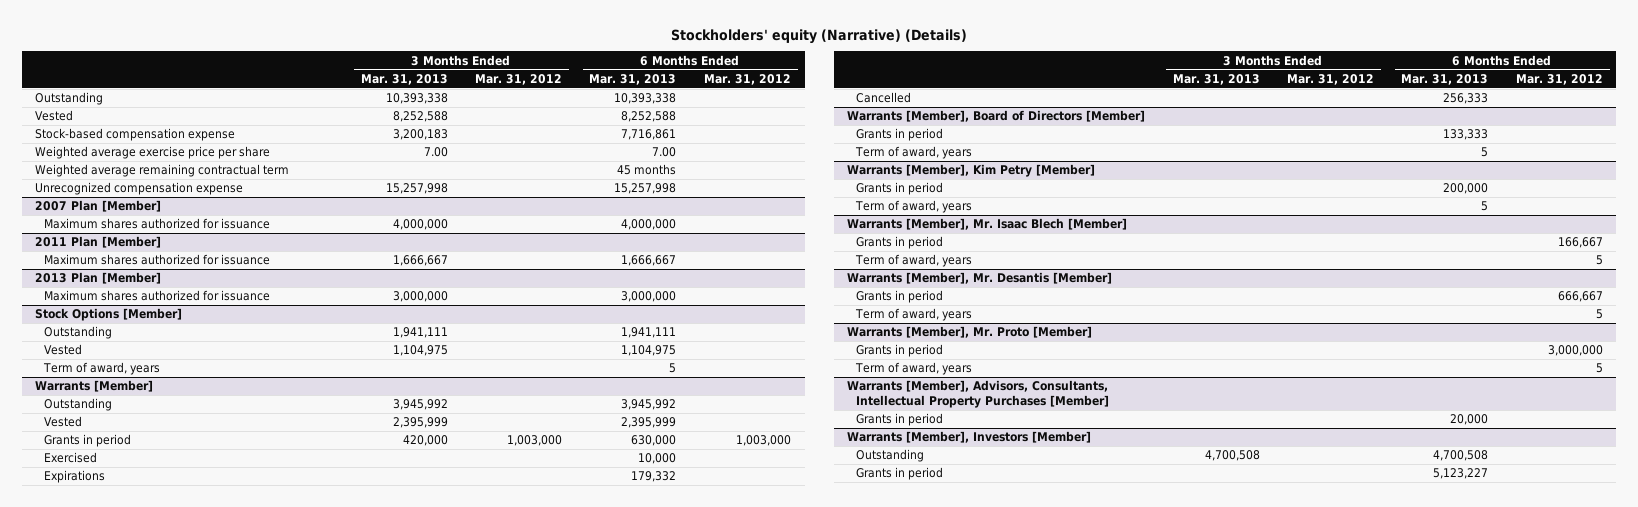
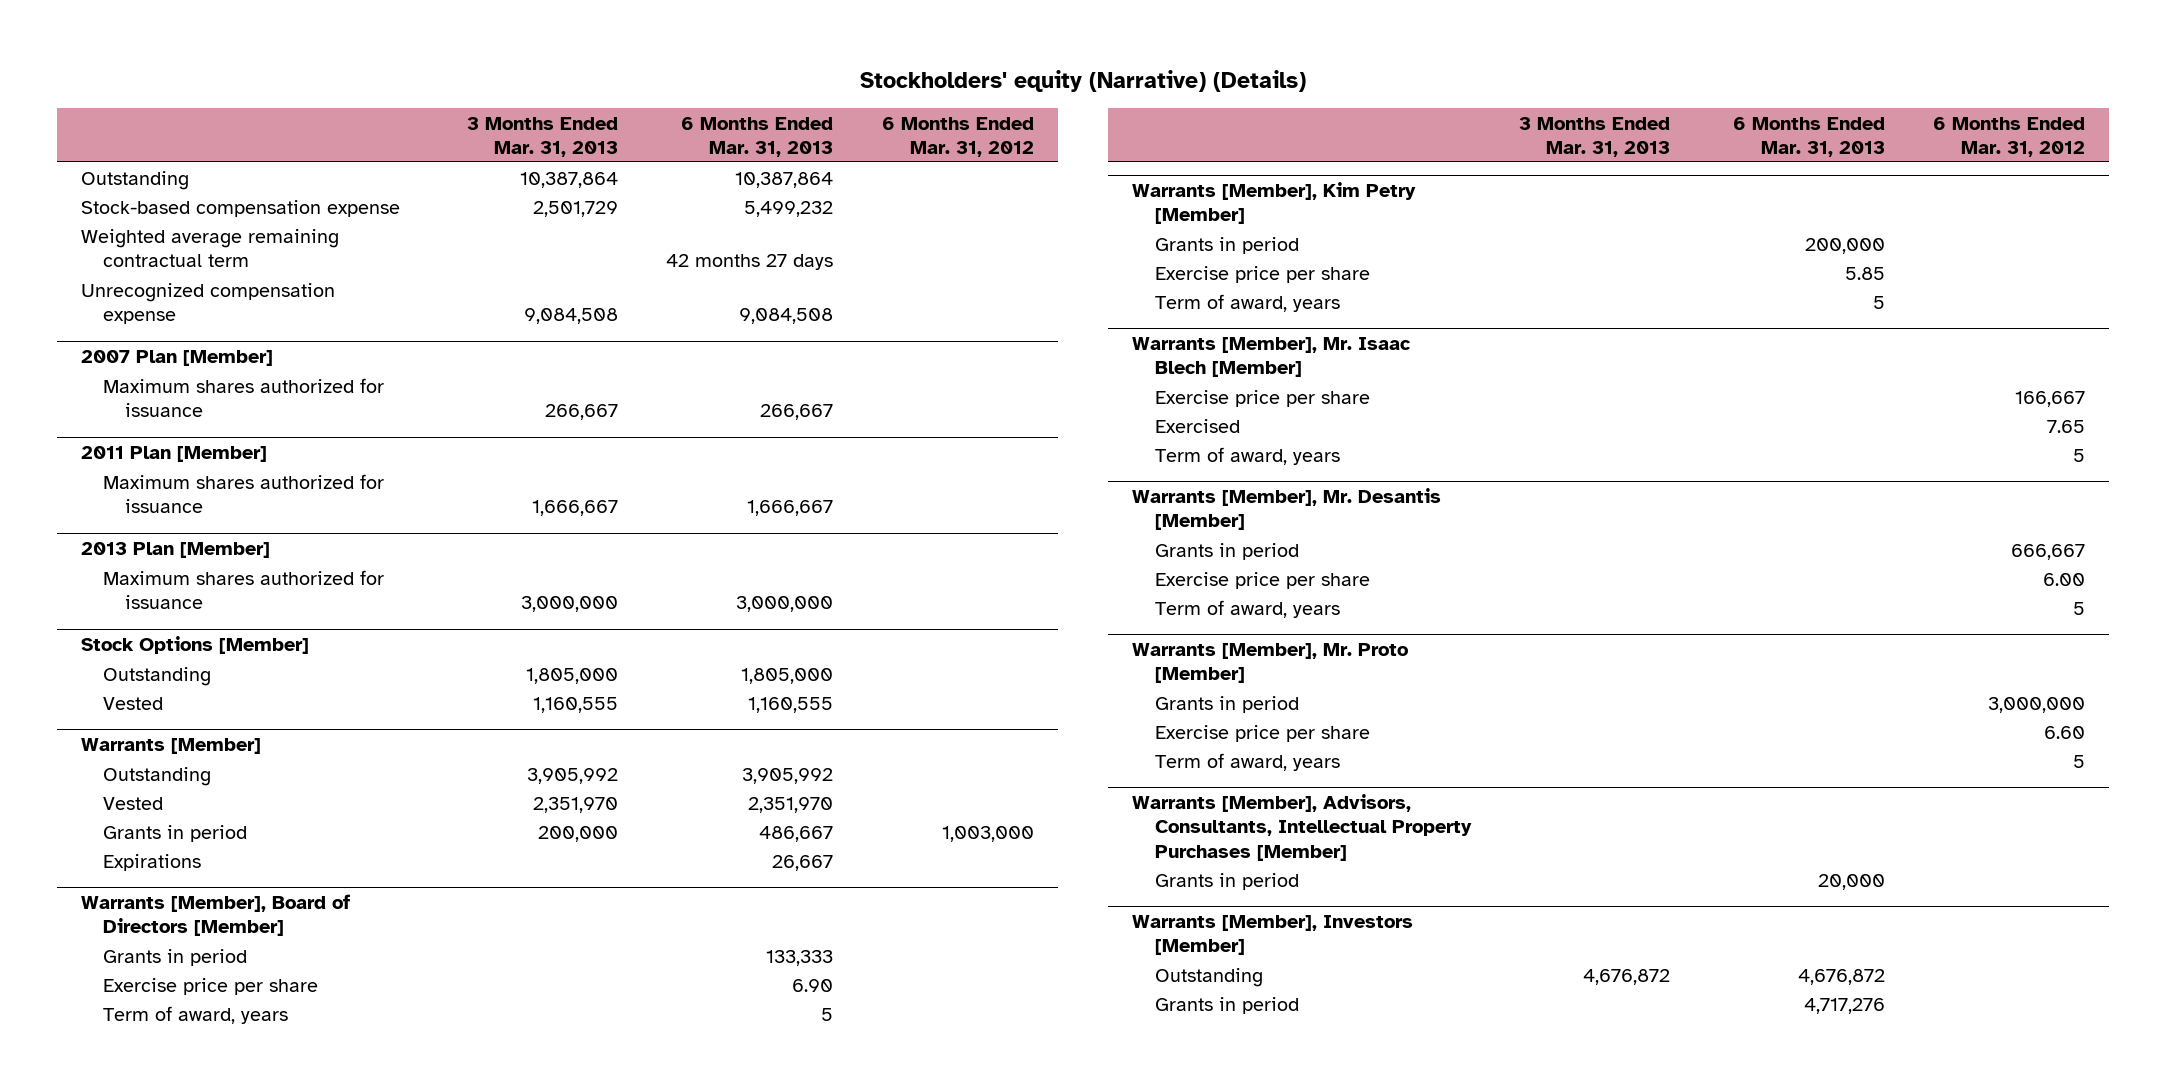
[475,73,563,85] Mar. 31, 2012 -> none
[35,110,74,122] Vested -> none
[35,146,271,160] Weighted average exercise price per share -> none
[385,93,448,105] 10,393,338 -> [520,171,619,188] 10,387,864
[614,93,677,105] 10,393,338 -> [735,171,834,188] 10,387,864
[392,129,448,141] 3,200,183 -> [533,200,619,217] 2,501,729
[621,129,677,141] 7,716,861 -> [744,200,834,217] 5,499,232
[617,164,677,176] 45 months -> [666,253,834,270] 42 months 27 days
[385,183,448,195] 15,257,998 -> [524,307,619,324] 9,084,508
[614,183,677,195] 15,257,998 -> [739,307,834,324] 9,084,508
[392,219,448,231] 4,000,000 -> [545,403,619,420] 266,667
[621,219,677,231] 4,000,000 -> [760,403,834,420] 266,667
[43,362,161,376] Term of award, years -> none
[392,327,448,339] 1,941,111 -> [526,667,619,684] 1,805,000
[621,327,677,339] 1,941,111 -> [741,667,834,684] 1,805,000
[392,345,448,357] 1,104,975 -> [533,696,619,713] 1,160,555
[621,345,677,357] 1,104,975 -> [748,696,834,713] 1,160,555
[44,452,98,464] Exercised -> none
[856,92,912,104] Cancelled -> none
[392,399,448,411] 3,945,992 -> [527,767,619,784] 3,905,992
[621,399,677,411] 3,945,992 -> [742,767,834,784] 3,905,992
[392,417,448,429] 2,395,999 -> [533,796,619,813] 2,351,970
[621,417,677,429] 2,395,999 -> [748,796,834,813] 2,351,970
[402,435,448,447] 420,000 -> [538,825,619,842] 200,000
[631,435,677,447] 630,000 -> [759,825,834,842] 486,667
[631,471,677,483] 179,332 -> [772,854,834,871] 26,667
none -> [103,977,319,995] Exercise price per share
none -> [1154,265,1370,283] Exercise price per share
[856,236,944,250] Grants in period -> [1154,389,1370,407] Exercise price per share
none -> [1154,418,1240,433] Exercised
none -> [1154,571,1370,589] Exercise price per share
none -> [1154,724,1370,742] Exercise price per share
[1204,450,1260,462] 4,700,508 -> [1582,968,1670,985] 4,676,872
[1433,450,1489,462] 4,700,508 -> [1797,968,1885,985] 4,676,872
[1433,468,1489,480] 5,123,227 -> [1803,997,1885,1014] 4,717,276

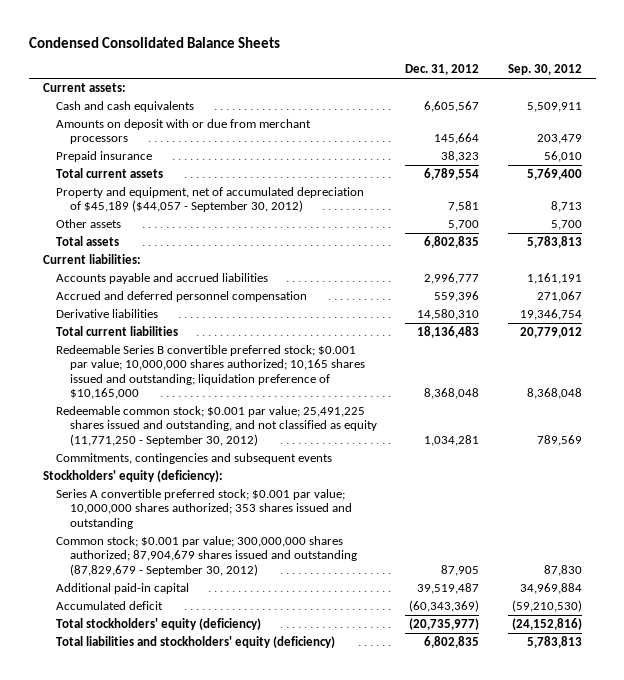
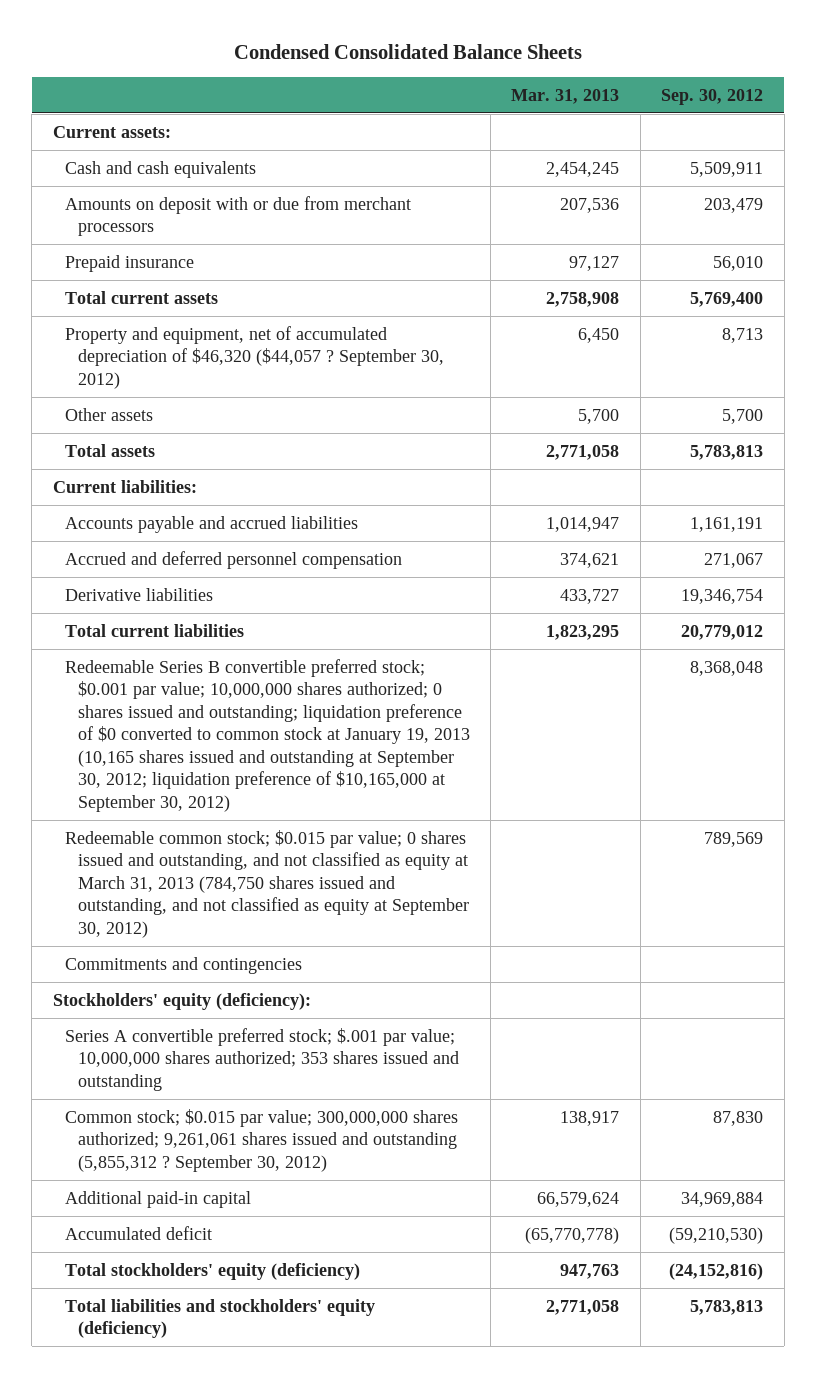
[405,64,480,76] Dec. 31, 2012 -> none
none -> [511,88,620,104] Mar. 31, 2013
[56,186,365,213] Property and equipment, net of accumulated depreciation of $45,189 ($44,057 - September 30, 2012) -> [65,325,444,389] Property and equipment, net of accumulated depreciation of $46,320 ($44,057 ? September 30, 2012)
[56,344,366,400] Redeemable Series B convertible preferred stock; $0.001 par value; 10,000,000 shares authorized; 10,165 shares issued and outstanding; liquidation preference of $10,165,000 -> [65,658,470,812] Redeemable Series B convertible preferred stock; $0.001 par value; 10,000,000 shares authorized; 0 shares issued and outstanding; liquidation preference of $0 converted to common stock at January 19, 2013 (10,165 shares issued and outstanding at September 30, 2012; liquidation preference of $10,165,000 at September 30, 2012)
[56,405,378,446] Redeemable common stock; $0.001 par value; 25,491,225 shares issued and outstanding, and not classified as equity (11,771,250 - September 30, 2012) -> [65,829,469,938] Redeemable common stock; $0.015 par value; 0 shares issued and outstanding, and not classified as equity at March 31, 2013 (784,750 shares issued and outstanding, and not classified as equity at September 30, 2012)
[56,452,333,464] Commitments, contingencies and subsequent events -> [65,956,303,974] Commitments and contingencies
[56,488,353,529] Series A convertible preferred stock; $0.001 par value; 10,000,000 shares authorized; 353 shares issued and outstanding -> [65,1027,459,1091] Series A convertible preferred stock; $.001 par value; 10,000,000 shares authorized; 353 shares issued and outstanding
[56,535,358,576] Common stock; $0.001 par value; 300,000,000 shares authorized; 87,904,679 shares issued and outstanding (87,829,679 - September 30, 2012) -> [65,1108,459,1172] Common stock; $0.015 par value; 300,000,000 shares authorized; 9,261,061 shares issued and outstanding (5,855,312 ? September 30, 2012)

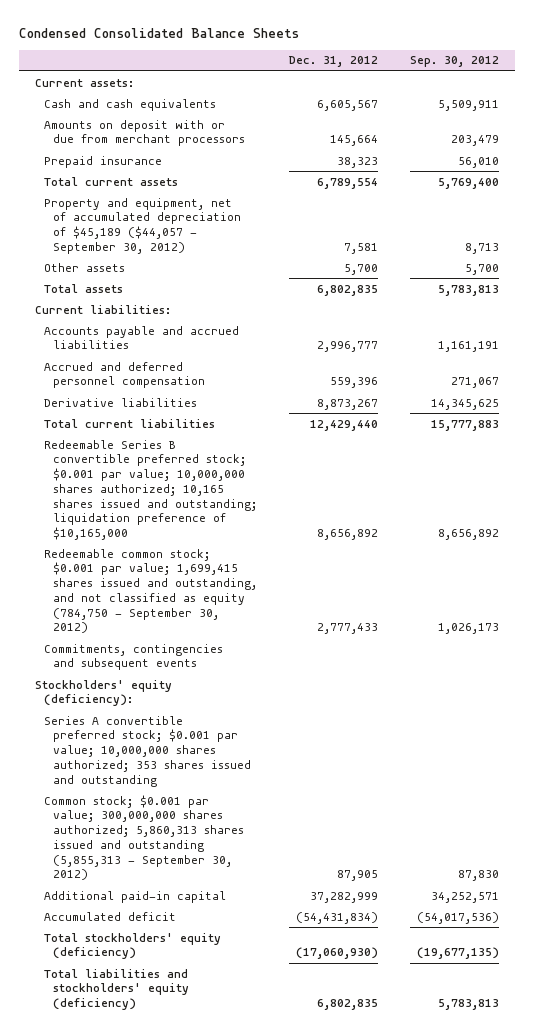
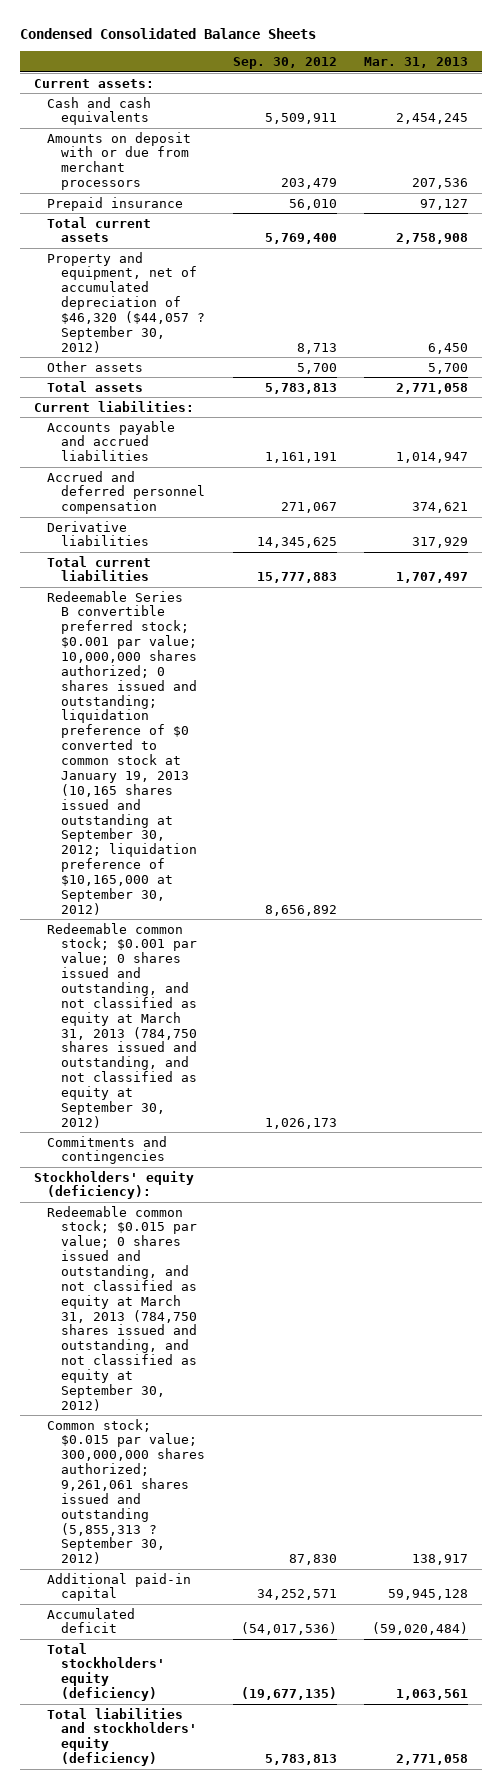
[289,56,379,68] Dec. 31, 2012 -> none
none -> [364,56,469,68] Mar. 31, 2013
[44,197,242,254] Property and equipment, net of accumulated depreciation of $45,189 ($44,057 - September 30, 2012) -> [47,251,205,353] Property and equipment, net of accumulated depreciation of $46,320 ($44,057 ? September 30, 2012)
[44,439,258,540] Redeemable Series B convertible preferred stock; $0.001 par value; 10,000,000 shares authorized; 10,165 shares issued and outstanding; liquidation preference of $10,165,000 -> [47,590,197,915] Redeemable Series B convertible preferred stock; $0.001 par value; 10,000,000 shares authorized; 0 shares issued and outstanding; liquidation preference of $0 converted to common stock at January 19, 2013 (10,165 shares issued and outstanding at September 30, 2012; liquidation preference of $10,165,000 at September 30, 2012)
[44,548,258,634] Redeemable common stock; $0.001 par value; 1,699,415 shares issued and outstanding, and not classified as equity (784,750 - September 30, 2012) -> [47,922,197,1128] Redeemable common stock; $0.001 par value; 0 shares issued and outstanding, and not classified as equity at March 31, 2013 (784,750 shares issued and outstanding, and not classified as equity at September 30, 2012)
[44,643,224,671] Commitments, contingencies and subsequent events -> [47,1135,168,1165] Commitments and contingencies
[44,715,252,787] Series A convertible preferred stock; $0.001 par value; 10,000,000 shares authorized; 353 shares issued and outstanding -> [47,1205,197,1411] Redeemable common stock; $0.015 par value; 0 shares issued and outstanding, and not classified as equity at March 31, 2013 (784,750 shares issued and outstanding, and not classified as equity at September 30, 2012)
[44,794,245,881] Common stock; $0.001 par value; 300,000,000 shares authorized; 5,860,313 shares issued and outstanding (5,855,313 - September 30, 2012) -> [47,1418,205,1565] Common stock; $0.015 par value; 300,000,000 shares authorized; 9,261,061 shares issued and outstanding (5,855,313 ? September 30, 2012)

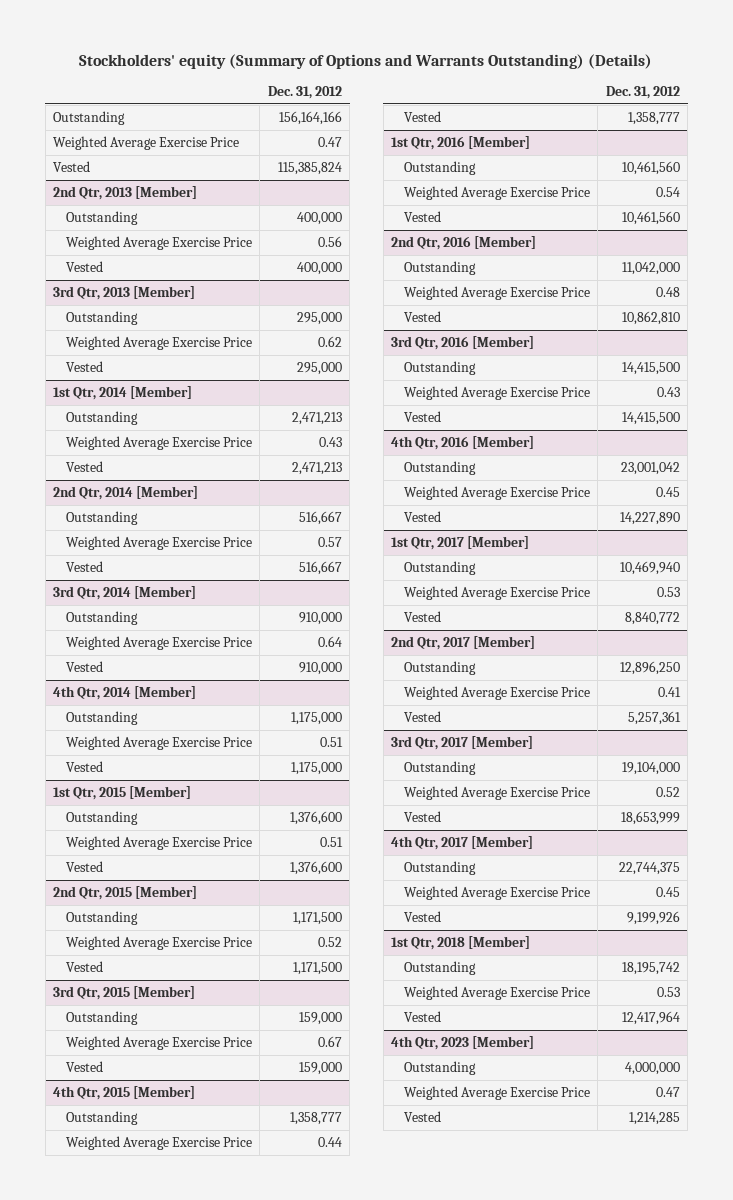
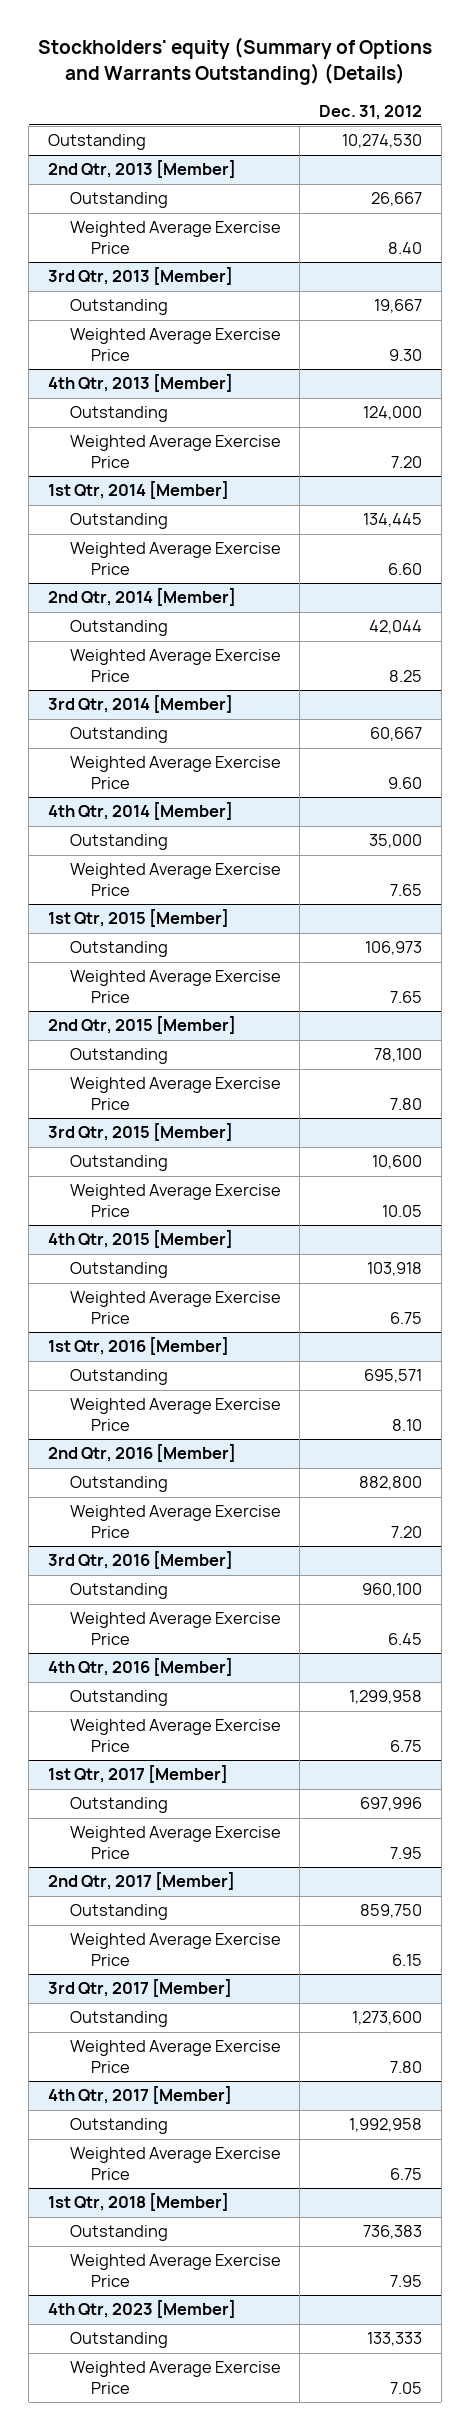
[53,135,240,150] Weighted Average Exercise Price -> none
[53,160,91,172] Vested -> none
[278,110,342,125] 156,164,166 -> [342,134,423,149] 10,274,530
[65,260,103,272] Vested -> none
[296,211,342,225] 400,000 -> [371,192,423,207] 26,667
[317,235,342,247] 0.56 -> [388,241,423,254] 8.40
[65,360,103,372] Vested -> none
[296,311,342,325] 295,000 -> [374,299,423,314] 19,667
[317,335,342,347] 0.62 -> [389,348,423,361] 9.30
none -> [48,374,234,393] 4th Qtr, 2013 [Member]
none -> [69,406,168,423] Outstanding
none -> [69,435,281,468] Weighted Average Exercise Price
[65,460,103,472] Vested -> none
[291,411,342,425] 2,471,213 -> [363,513,423,528] 134,445
[318,436,342,447] 0.43 -> [388,562,423,575] 6.60
[65,560,103,572] Vested -> none
[298,510,342,525] 516,667 -> [369,620,423,635] 42,044
[317,536,342,547] 0.57 -> [389,669,423,682] 8.25
[65,660,103,672] Vested -> none
[298,611,342,625] 910,000 -> [370,727,423,742] 60,667
[317,635,342,647] 0.64 -> [388,776,423,789] 9.60
[65,760,103,772] Vested -> none
[290,711,342,725] 1,175,000 -> [369,834,423,849] 35,000
[319,736,343,747] 0.51 -> [390,883,423,896] 7.65
[65,860,103,872] Vested -> none
[289,810,342,825] 1,376,600 -> [365,941,423,956] 106,973
[319,836,343,847] 0.51 -> [390,990,423,1003] 7.65
[65,960,103,972] Vested -> none
[292,911,342,925] 1,171,500 -> [374,1048,423,1063] 78,100
[317,936,342,947] 0.52 -> [390,1097,423,1110] 7.80
[65,1060,103,1072] Vested -> none
[298,1011,342,1025] 159,000 -> [372,1155,423,1170] 10,600
[317,1035,342,1047] 0.67 -> [382,1204,423,1217] 10.05
[403,110,441,122] Vested -> none
[289,1111,342,1125] 1,358,777 -> [367,1262,423,1277] 103,918
[317,1136,342,1147] 0.44 -> [390,1311,423,1324] 6.75
[403,210,441,222] Vested -> none
[621,160,680,175] 10,461,560 -> [364,1369,423,1384] 695,571
[655,186,680,197] 0.54 -> [392,1418,423,1431] 8.10
[403,310,441,322] Vested -> none
[621,261,680,275] 11,042,000 -> [359,1476,423,1491] 882,800
[655,286,680,297] 0.48 -> [391,1525,423,1538] 7.20
[403,410,441,422] Vested -> none
[621,361,680,375] 14,415,500 -> [362,1583,423,1598] 960,100
[656,386,680,397] 0.43 -> [388,1632,423,1645] 6.45
[403,510,441,522] Vested -> none
[620,461,680,475] 23,001,042 -> [349,1690,423,1705] 1,299,958
[655,486,680,497] 0.45 -> [390,1739,423,1752] 6.75
[403,610,441,622] Vested -> none
[619,560,680,575] 10,469,940 -> [360,1797,423,1812] 697,996
[656,586,680,597] 0.53 -> [390,1846,423,1859] 7.95
[403,710,441,722] Vested -> none
[619,660,680,675] 12,896,250 -> [360,1904,423,1919] 859,750
[657,686,681,697] 0.41 -> [392,1953,423,1966] 6.15
[403,810,441,822] Vested -> none
[621,761,680,775] 19,104,000 -> [352,2011,423,2026] 1,273,600
[655,786,680,797] 0.52 -> [390,2060,423,2073] 7.80
[403,910,441,922] Vested -> none
[618,861,680,875] 22,744,375 -> [349,2118,423,2133] 1,992,958
[655,886,680,897] 0.45 -> [390,2167,423,2180] 6.75
[403,1010,441,1022] Vested -> none
[621,961,680,975] 18,195,742 -> [363,2225,423,2240] 736,383
[656,986,680,997] 0.53 -> [390,2274,423,2287] 7.95
[403,1110,441,1122] Vested -> none
[624,1061,680,1075] 4,000,000 -> [367,2332,423,2347] 133,333
[655,1086,680,1097] 0.47 -> [390,2381,423,2394] 7.05

